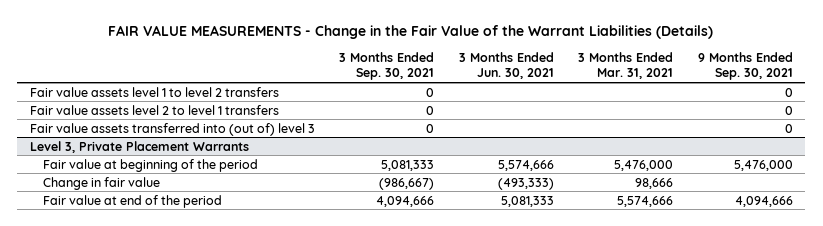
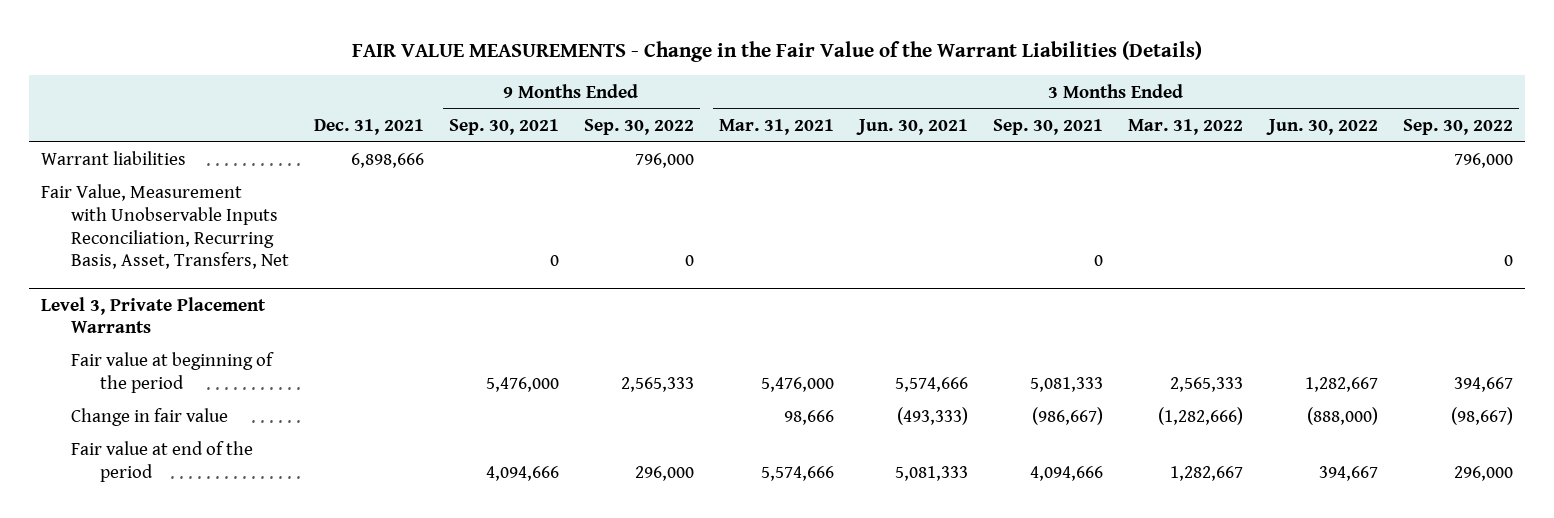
none -> [313,118,424,135] Dec. 31, 2021
none -> [583,118,694,135] Sep. 30, 2022
none -> [1128,118,1244,135] Mar. 31, 2022
none -> [1265,118,1378,135] Jun. 30, 2022
none -> [1402,118,1513,135] Sep. 30, 2022
[29,86,279,97] Fair value assets level 1 to level 2 transfers -> none
[29,104,279,115] Fair value assets level 2 to level 1 transfers -> none
none -> [41,151,187,166] Warrant liabilities
[29,122,315,136] Fair value assets transferred into (out of) level 3 -> [41,184,289,270] Fair Value, Measurement with Unobservable Inputs Reconciliation, Recurring Basis, Asset, Transfers, Net

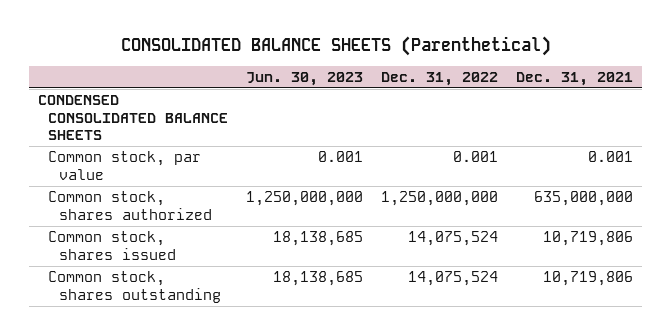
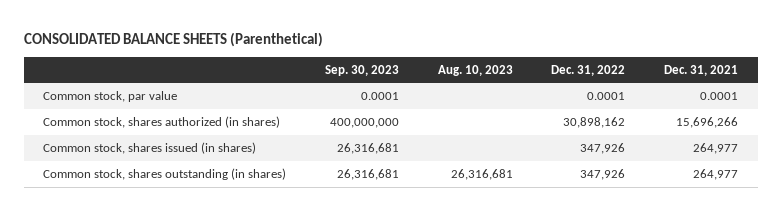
[246,71,364,86] Jun. 30, 2023 -> none
none -> [324,64,399,76] Sep. 30, 2023
none -> [437,64,513,76] Aug. 10, 2023
[37,95,229,140] CONDENSED CONSOLIDATED BALANCE SHEETS -> none
[453,151,499,163] 0.001 -> [587,92,626,101] 0.0001
[588,151,634,163] 0.001 -> [700,92,739,101] 0.0001
[48,191,212,220] Common stock, shares authorized -> [43,116,281,129] Common stock, shares authorized (in shares)
[381,191,499,207] 1,250,000,000 -> [563,117,626,129] 30,898,162
[534,191,634,207] 635,000,000 -> [676,117,739,129] 15,696,266
[48,231,176,260] Common stock, shares issued -> [43,142,257,155] Common stock, shares issued (in shares)
[408,231,499,247] 14,075,524 -> [580,143,626,155] 347,926
[543,231,634,247] 10,719,806 -> [693,143,739,155] 264,977
[48,271,221,303] Common stock, shares outstanding -> [43,168,287,181] Common stock, shares outstanding (in shares)
[408,271,499,287] 14,075,524 -> [580,169,626,181] 347,926
[543,271,634,287] 10,719,806 -> [693,169,739,181] 264,977

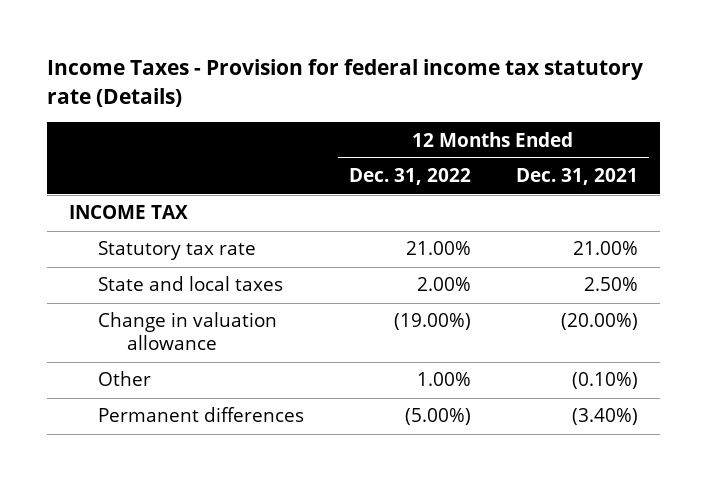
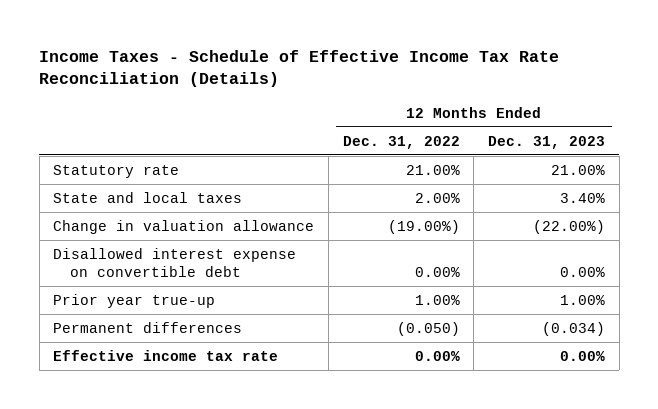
[46,59,643,107] Income Taxes - Provision for federal income tax statutory rate (Details) -> [39,49,560,88] Income Taxes - Schedule of Effective Income Tax Rate Reconciliation (Details)
[515,168,638,186] Dec. 31, 2021 -> none
none -> [487,135,605,149] Dec. 31, 2023
[69,205,189,220] INCOME TAX -> none
[98,241,257,261] Statutory tax rate -> [53,164,180,178] Statutory rate
[98,371,152,387] Other -> none
none -> [53,247,297,277] Disallowed interest expense on convertible debt
none -> [53,293,216,308] Prior year true-up
[404,408,471,426] (5.00%) -> [396,321,460,336] (0.050)
none -> [53,349,279,361] Effective income tax rate

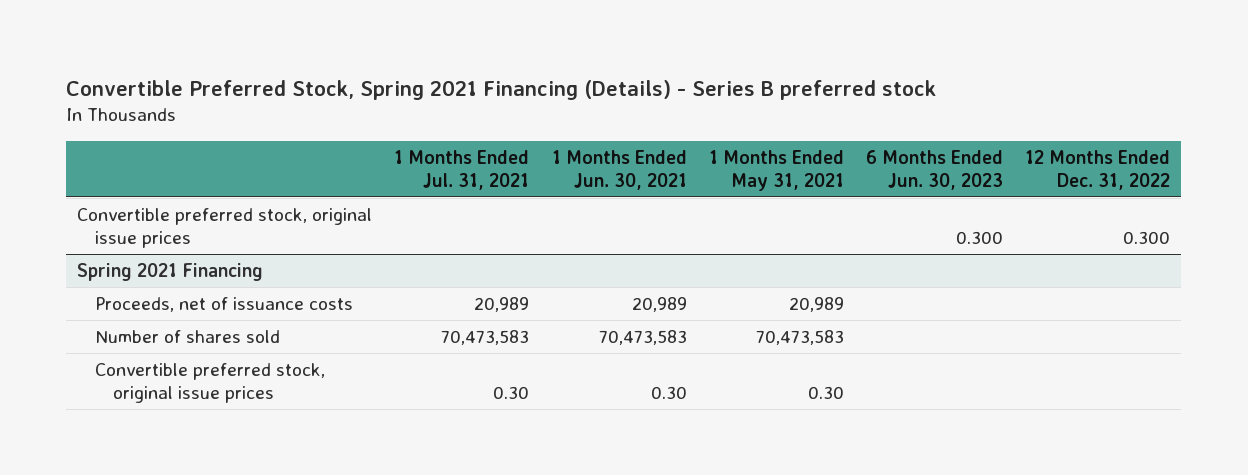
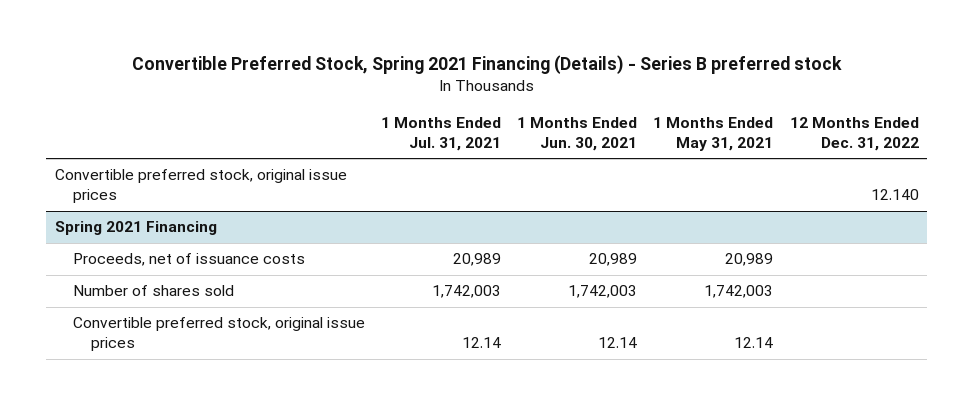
[866,149,1004,190] 6 Months Ended Jun. 30, 2023 -> none
[1123,231,1171,245] 0.300 -> [870,189,919,201] 12.140
[441,330,530,346] 70,473,583 -> [432,285,502,299] 1,742,003
[598,330,687,346] 70,473,583 -> [568,285,638,299] 1,742,003
[755,330,844,346] 70,473,583 -> [704,285,774,299] 1,742,003
[493,386,530,400] 0.30 -> [462,337,502,349] 12.14
[650,386,687,400] 0.30 -> [598,337,638,349] 12.14
[807,386,844,400] 0.30 -> [734,337,774,349] 12.14

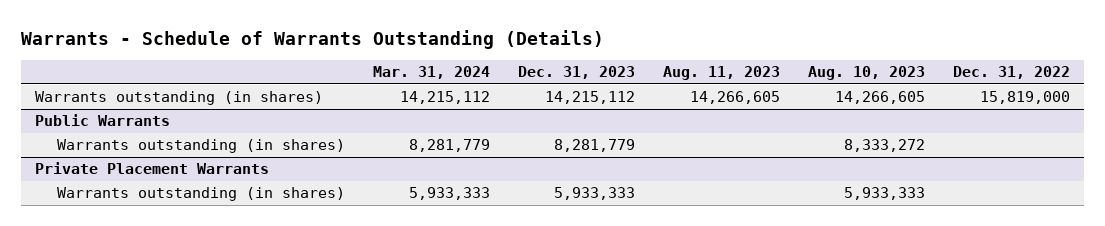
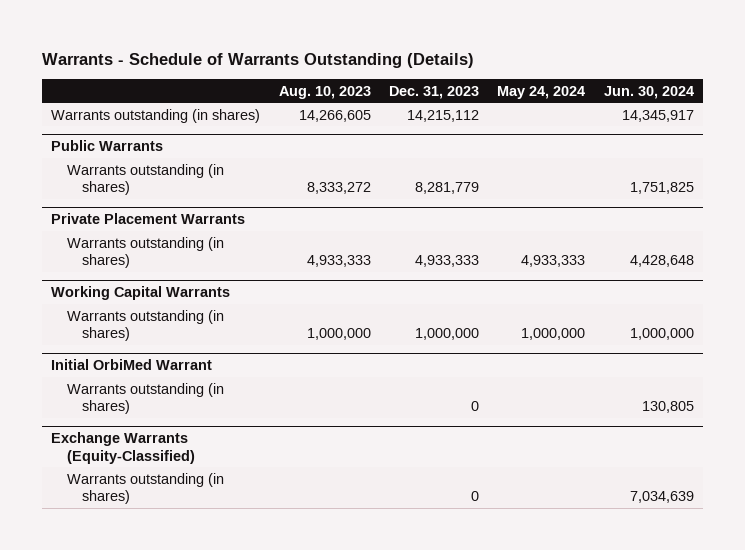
[372,66,490,80] Mar. 31, 2024 -> none
[663,66,781,81] Aug. 11, 2023 -> none
[953,66,1071,80] Dec. 31, 2022 -> none
none -> [497,85,586,99] May 24, 2024
none -> [603,85,694,99] Jun. 30, 2024
[553,187,635,201] 5,933,333 -> [415,255,480,268] 4,933,333
[844,187,926,201] 5,933,333 -> [306,255,371,268] 4,933,333
none -> [51,286,231,301] Working Capital Warrants
none -> [66,309,224,342] Warrants outstanding (in shares)
none -> [51,359,213,371] Initial OrbiMed Warrant
none -> [66,382,224,415] Warrants outstanding (in shares)
none -> [51,432,195,464] Exchange Warrants (Equity-Classified)
none -> [66,472,224,505] Warrants outstanding (in shares)

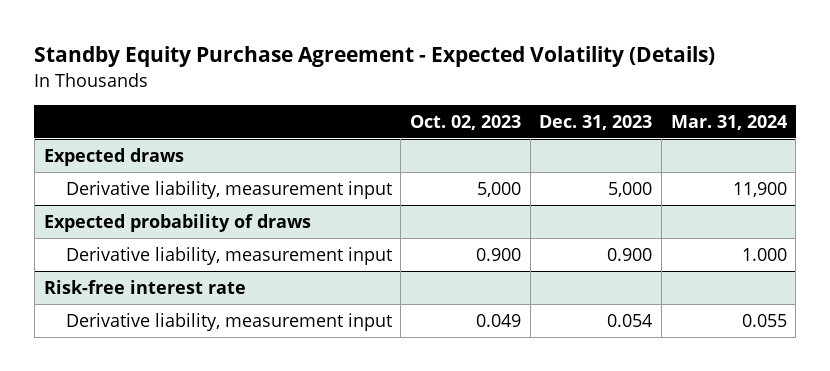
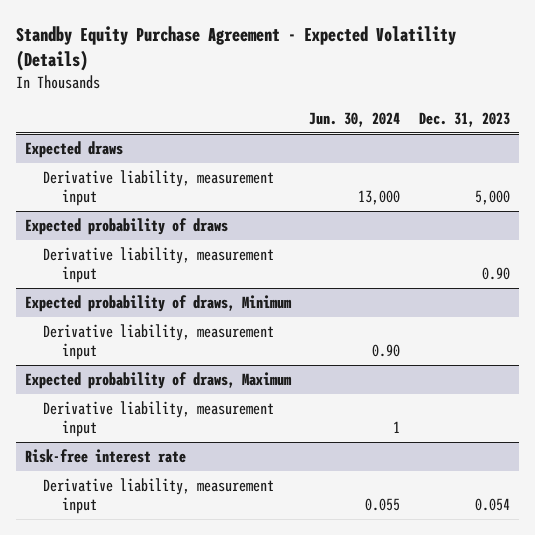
[410,114,522,130] Oct. 02, 2023 -> none
[670,114,787,130] Mar. 31, 2024 -> none
none -> [309,112,401,128] Jun. 30, 2024
[607,248,653,262] 0.900 -> [481,267,510,281] 0.90
none -> [24,294,292,312] Expected probability of draws, Minimum
none -> [43,323,275,361] Derivative liability, measurement input
none -> [24,371,292,389] Expected probability of draws, Maximum
none -> [43,400,275,438] Derivative liability, measurement input

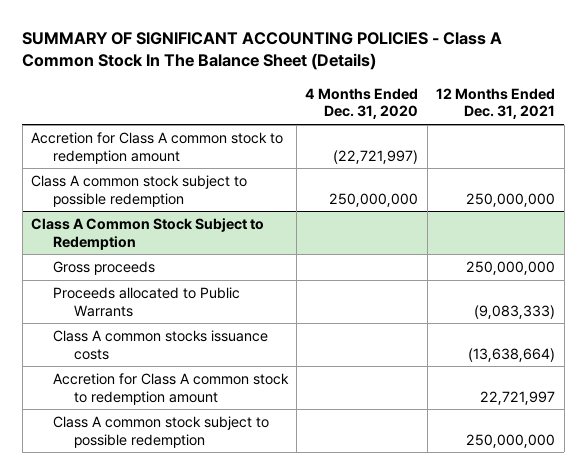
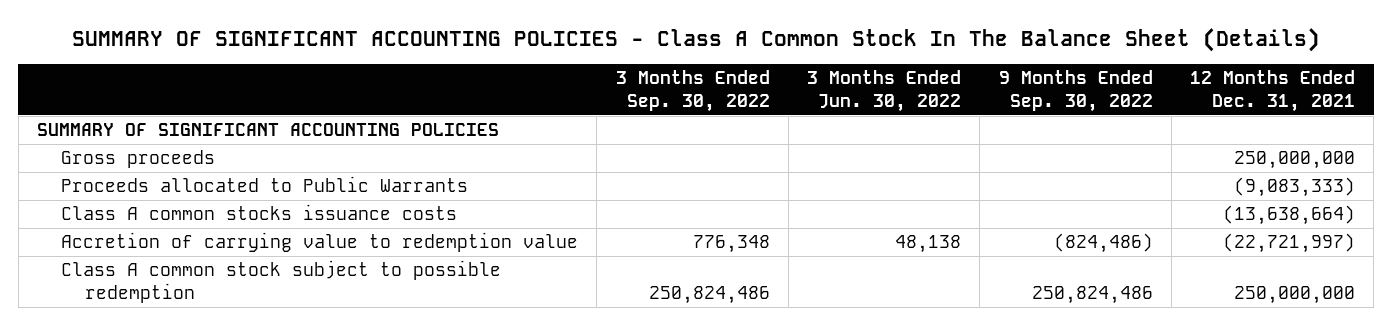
[305,87,419,120] 4 Months Ended Dec. 31, 2020 -> none
none -> [615,70,770,112] 3 Months Ended Sep. 30, 2022
none -> [807,70,962,112] 3 Months Ended Jun. 30, 2022
none -> [998,70,1153,112] 9 Months Ended Sep. 30, 2022
[31,131,284,164] Accretion for Class A common stock to redemption amount -> none
[31,174,248,207] Class A common stock subject to possible redemption -> none
[31,217,265,250] Class A Common Stock Subject to Redemption -> none
none -> [37,123,500,137] SUMMARY OF SIGNIFICANT ACCOUNTING POLICIES
[52,372,289,405] Accretion for Class A common stock to redemption amount -> [61,232,579,253] Accretion of carrying value to redemption value
[480,390,556,405] 22,721,997 -> [1223,233,1356,254] (22,721,997)

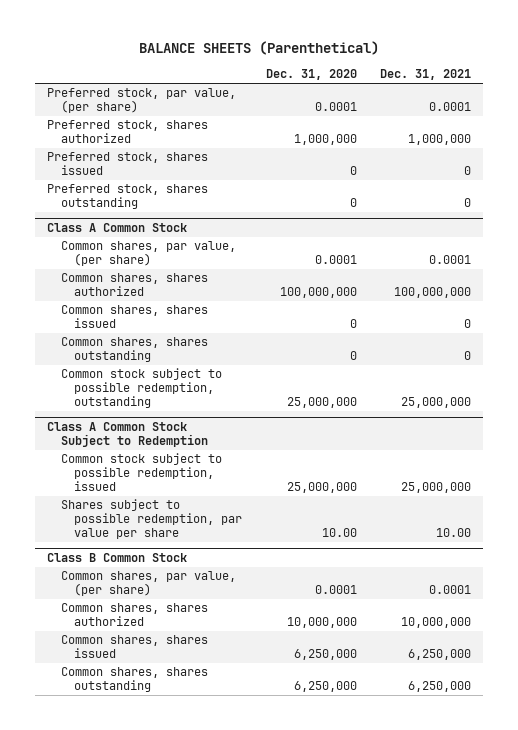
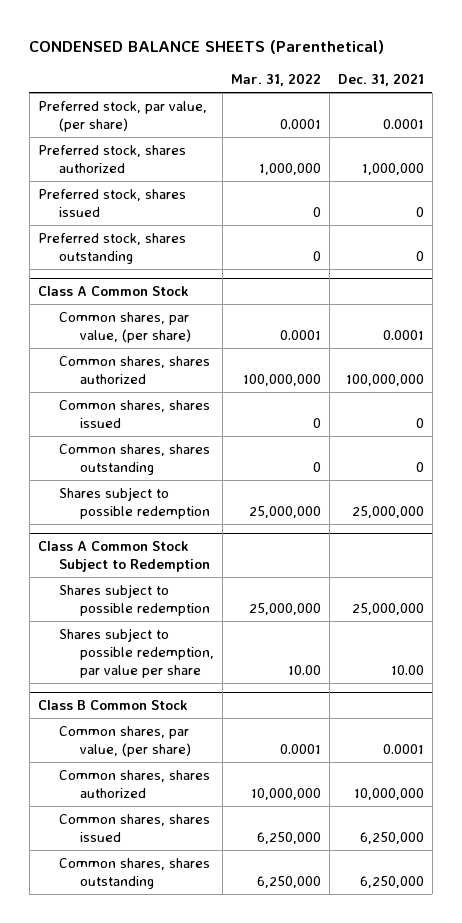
[139,41,380,56] BALANCE SHEETS (Parenthetical) -> [29,39,385,54] CONDENSED BALANCE SHEETS (Parenthetical)
[265,69,357,81] Dec. 31, 2020 -> none
none -> [230,72,321,86] Mar. 31, 2022
[60,368,222,409] Common stock subject to possible redemption, outstanding -> [58,486,210,519] Shares subject to possible redemption
[60,453,222,492] Common stock subject to possible redemption, issued -> [58,583,210,616] Shares subject to possible redemption

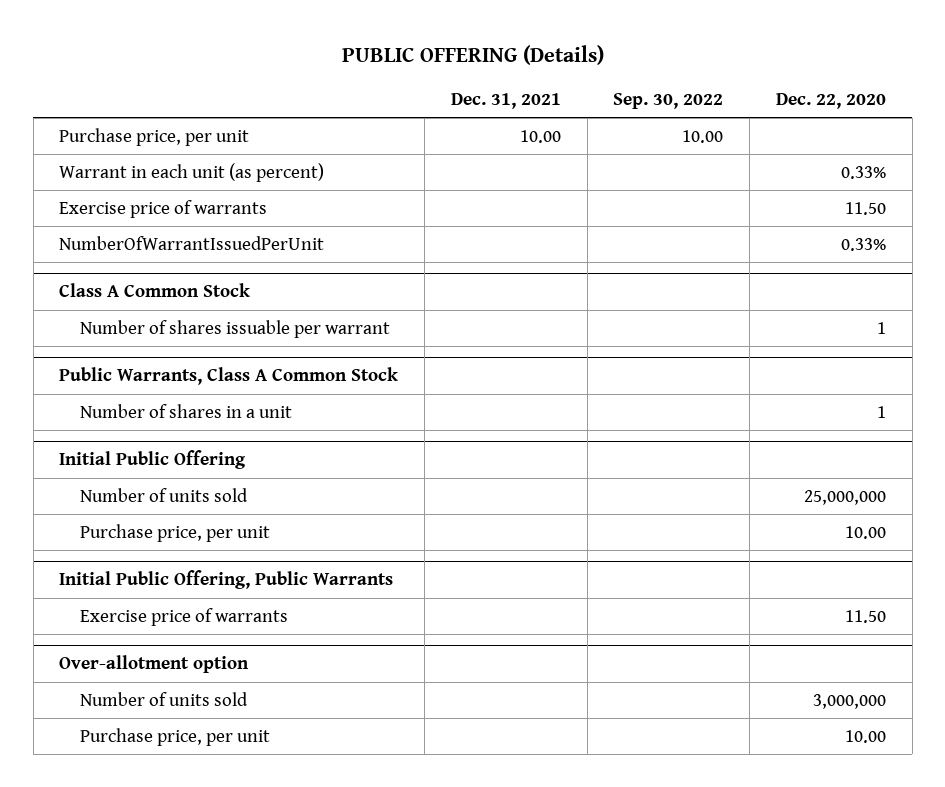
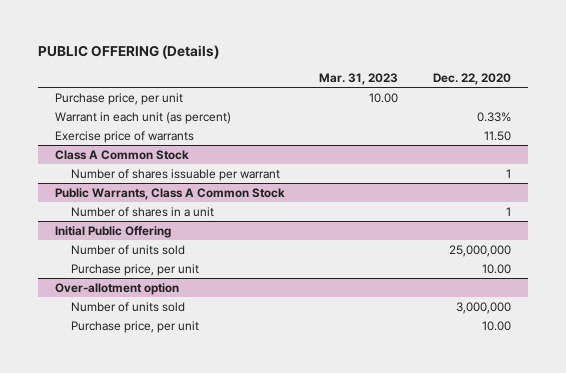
[450,92,561,109] Dec. 31, 2021 -> none
[613,92,724,109] Sep. 30, 2022 -> none
none -> [319,72,399,85] Mar. 31, 2023
[59,236,325,251] NumberOfWarrantIssuedPerUnit -> none
[59,570,394,590] Initial Public Offering, Public Warrants -> none
[80,608,289,627] Exercise price of warrants -> none

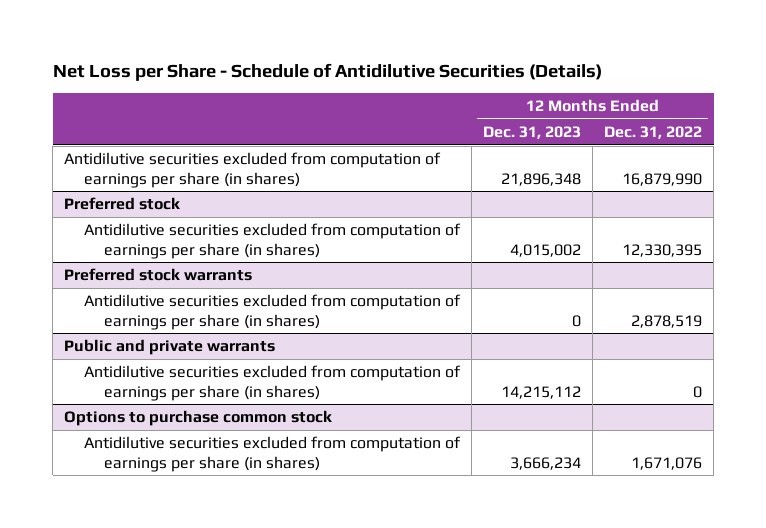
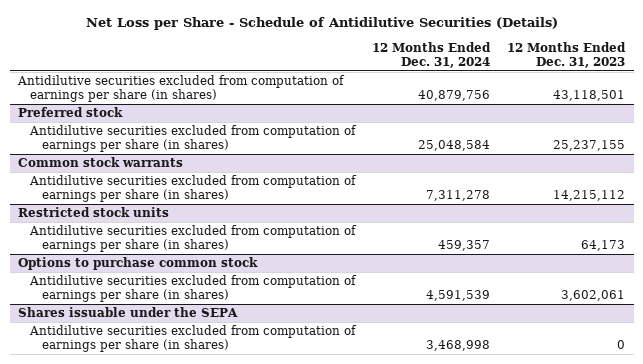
[604,125,703,139] Dec. 31, 2022 -> none
none -> [372,41,492,69] 12 Months Ended Dec. 31, 2024
[501,172,582,186] 21,896,348 -> [553,90,626,102] 43,118,501
[64,268,253,282] Preferred stock warrants -> none
[84,294,462,330] Antidilutive securities excluded from computation of earnings per share (in shares) -> none
[510,243,582,257] 4,015,002 -> [553,140,626,152] 25,237,155
[64,339,276,356] Public and private warrants -> [18,157,184,168] Common stock warrants
none -> [18,207,170,218] Restricted stock units
none -> [29,225,358,253] Antidilutive securities excluded from computation of earnings per share (in shares)
[510,456,582,470] 3,666,234 -> [561,290,626,302] 3,602,061
none -> [18,307,239,318] Shares issuable under the SEPA
none -> [29,325,358,353] Antidilutive securities excluded from computation of earnings per share (in shares)

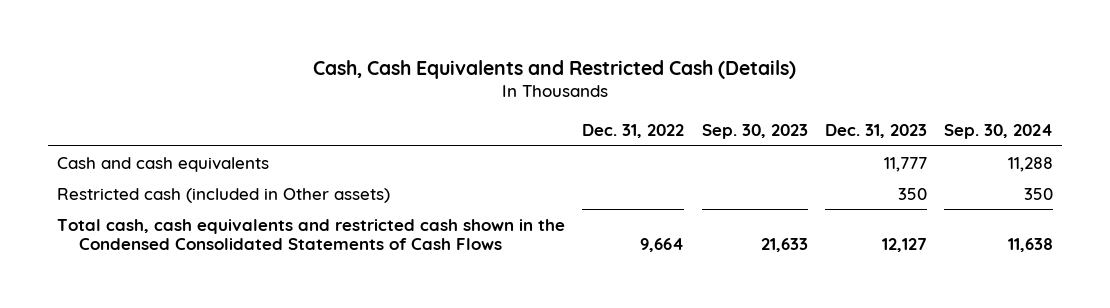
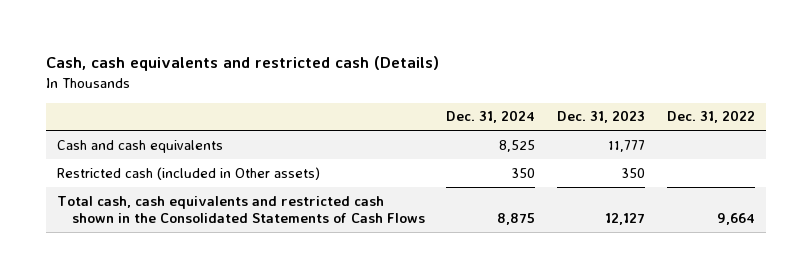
[313,59,797,79] Cash, Cash Equivalents and Restricted Cash (Details) -> [45,56,439,72] Cash, cash equivalents and restricted cash (Details)
[701,124,808,140] Sep. 30, 2023 -> none
[944,124,1054,140] Sep. 30, 2024 -> none
none -> [446,110,536,124] Dec. 31, 2024
[56,218,565,251] Total cash, cash equivalents and restricted cash shown in the Condensed Consolidated Statements of Cash Flows -> [56,195,425,224] Total cash, cash equivalents and restricted cash shown in the Consolidated Statements of Cash Flows

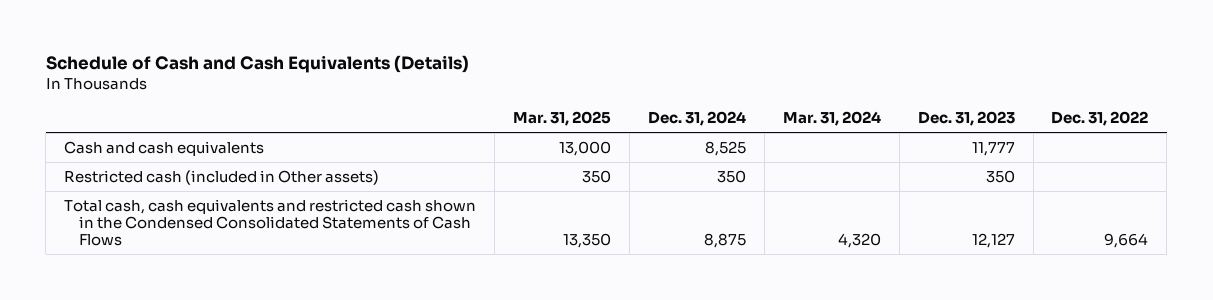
[45,56,439,72] Cash, cash equivalents and restricted cash (Details) -> [45,54,469,73] Schedule of Cash and Cash Equivalents (Details)
none -> [513,111,612,127] Mar. 31, 2025
none -> [782,111,881,127] Mar. 31, 2024
[56,195,425,224] Total cash, cash equivalents and restricted cash shown in the Consolidated Statements of Cash Flows -> [64,198,477,246] Total cash, cash equivalents and restricted cash shown in the Condensed Consolidated Statements of Cash Flows

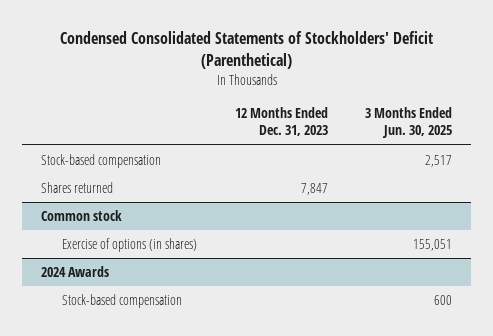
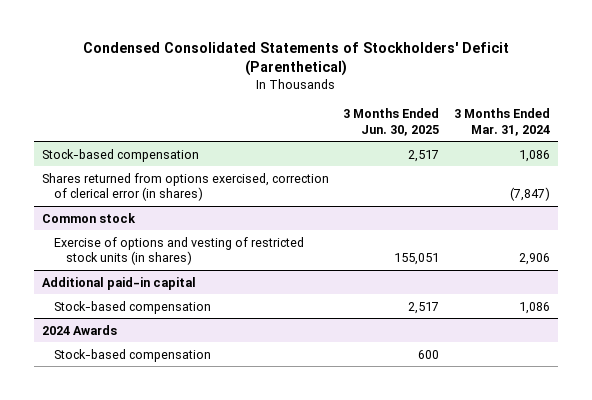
[234,106,328,137] 12 Months Ended Dec. 31, 2023 -> none
none -> [454,107,551,136] 3 Months Ended Mar. 31, 2024
[40,182,113,194] Shares returned -> [41,172,329,202] Shares returned from options exercised, correction of clerical error (in shares)
[62,238,198,253] Exercise of options (in shares) -> [53,236,304,266] Exercise of options and vesting of restricted stock units (in shares)
none -> [41,276,196,290] Additional paid-in capital
none -> [53,300,211,314] Stock-based compensation

